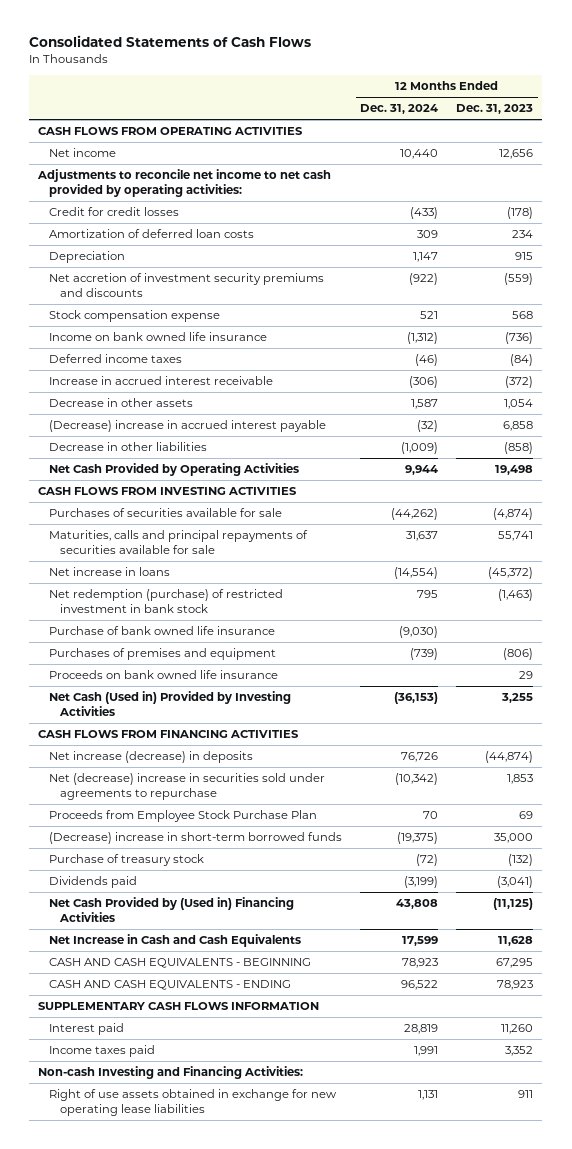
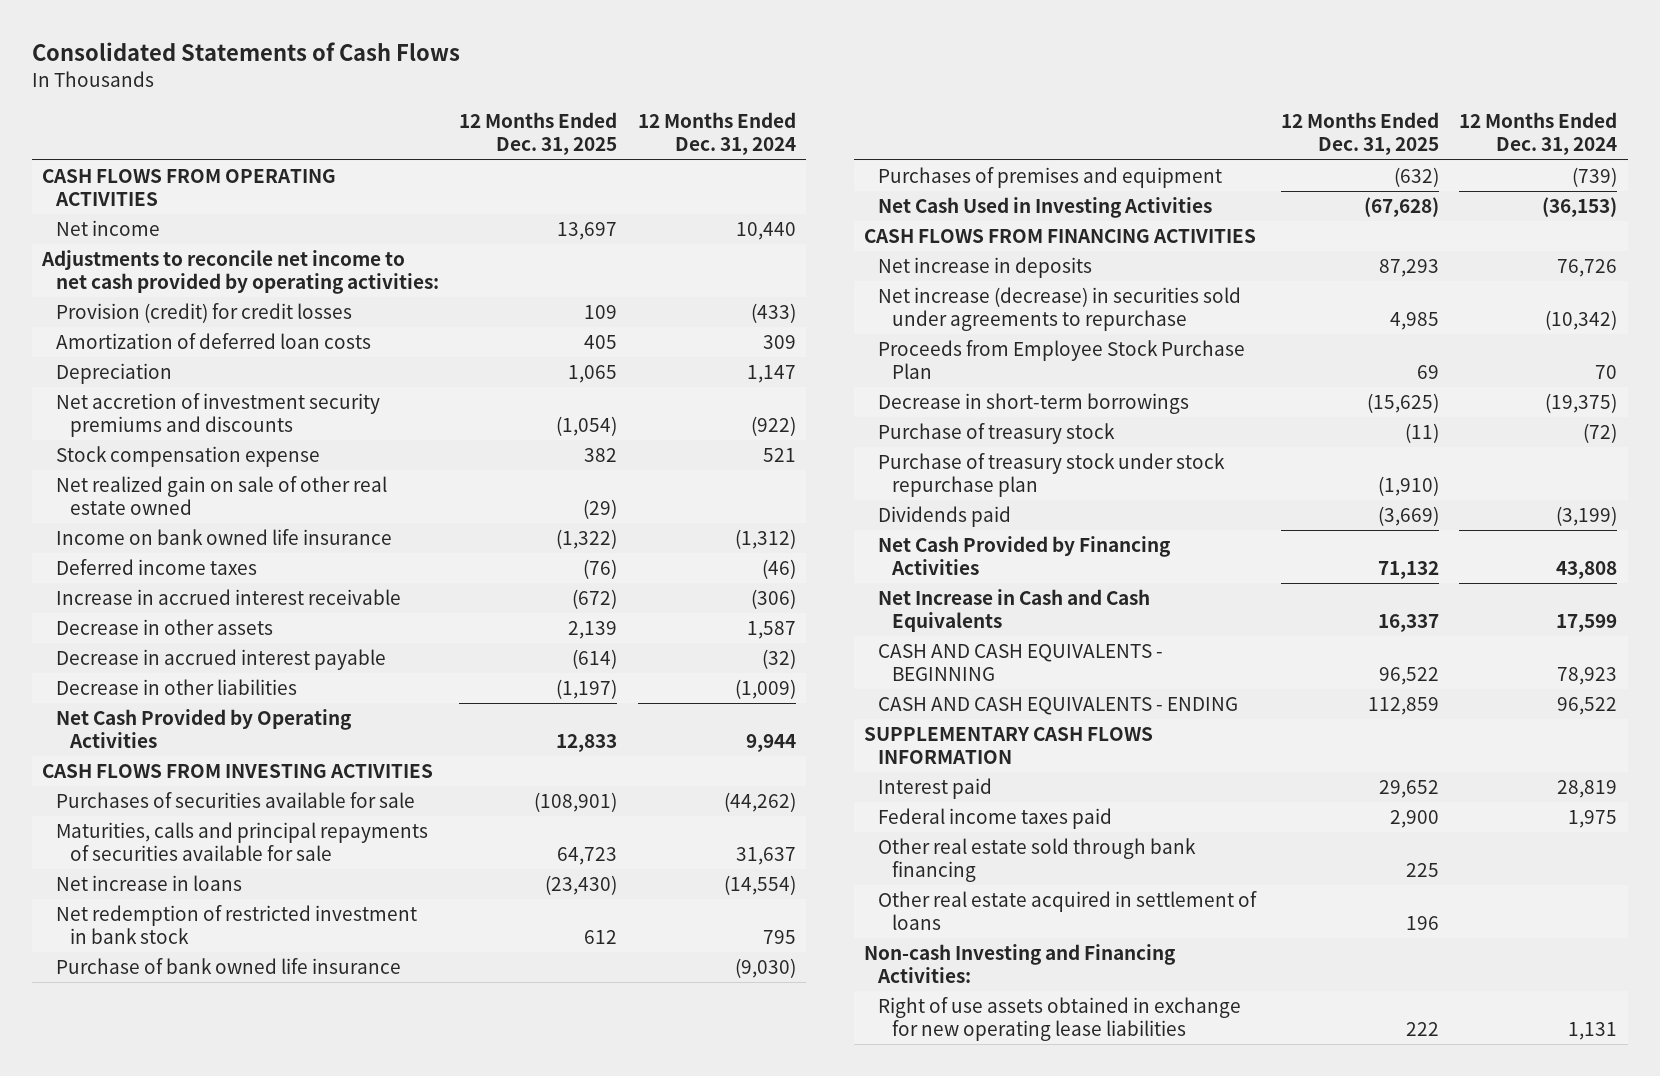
[456,104,534,115] Dec. 31, 2023 -> none
none -> [459,111,618,156] 12 Months Ended Dec. 31, 2025
[49,207,180,217] Credit for credit losses -> [56,302,353,323] Provision (credit) for credit losses
none -> [56,475,388,516] Net realized gain on sale of other real estate owned
[49,420,327,433] (Decrease) increase in accrued interest payable -> [56,648,387,670] Decrease in accrued interest payable
[49,589,284,614] Net redemption (purchase) of restricted investment in bank stock -> [56,904,418,945] Net redemption of restricted investment in bank stock
[49,670,279,680] Proceeds on bank owned life insurance -> none
[49,691,292,717] Net Cash (Used in) Provided by Investing Activities -> [877,196,1212,218] Net Cash Used in Investing Activities
[49,751,254,764] Net increase (decrease) in deposits -> [877,256,1092,278] Net increase in deposits
[49,773,326,801] Net (decrease) increase in securities sold under agreements to repurchase -> [877,286,1241,332] Net increase (decrease) in securities sold under agreements to repurchase
[49,832,343,845] (Decrease) increase in short-term borrowed funds -> [877,392,1189,414] Decrease in short-term borrowings
none -> [877,452,1225,498] Purchase of treasury stock under stock repurchase plan
[49,897,295,923] Net Cash Provided by (Used in) Financing Activities -> [877,535,1171,576] Net Cash Provided by Financing Activities
[49,1045,156,1058] Income taxes paid -> [877,807,1112,829] Federal income taxes paid
[414,1046,439,1057] 1,991 -> [1568,809,1618,828] 1,975
none -> [877,837,1196,883] Other real estate sold through bank financing
none -> [877,890,1257,931] Other real estate acquired in settlement of loans

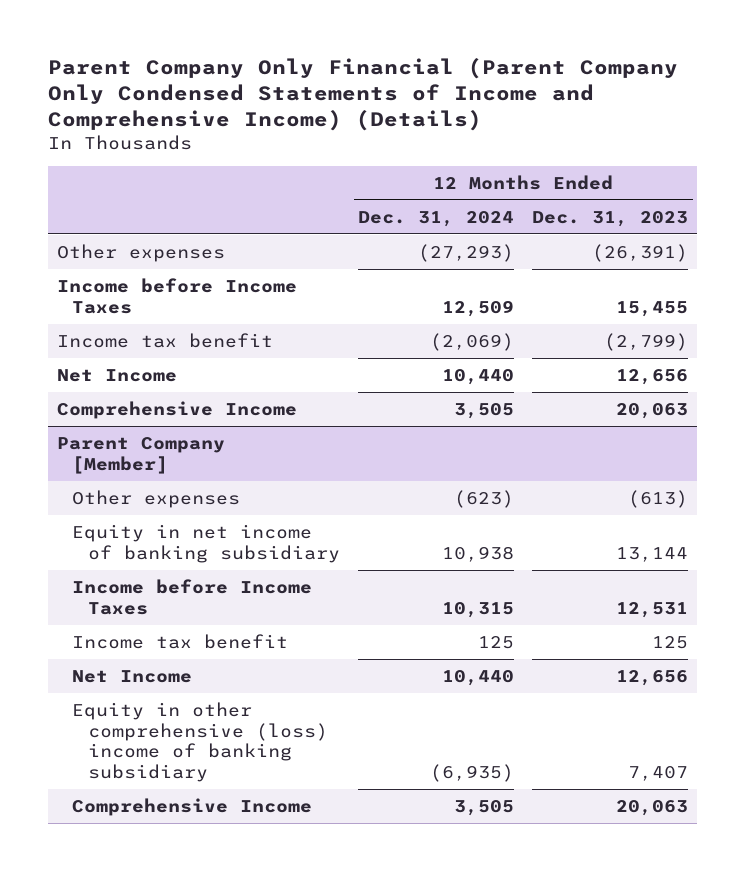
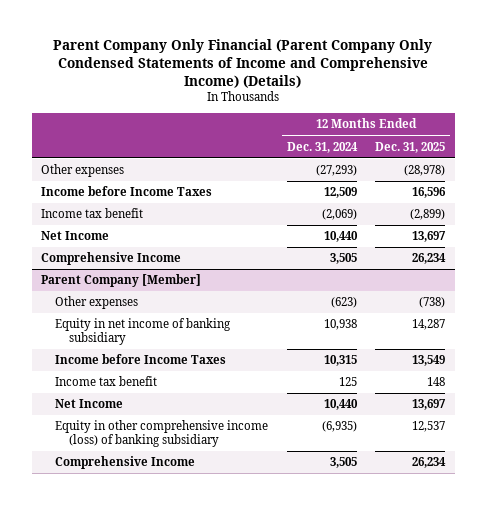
[532,210,689,227] Dec. 31, 2023 -> none
none -> [375,141,446,153] Dec. 31, 2025
[72,701,329,783] Equity in other comprehensive (loss) income of banking subsidiary -> [55,420,269,448] Equity in other comprehensive income (loss) of banking subsidiary

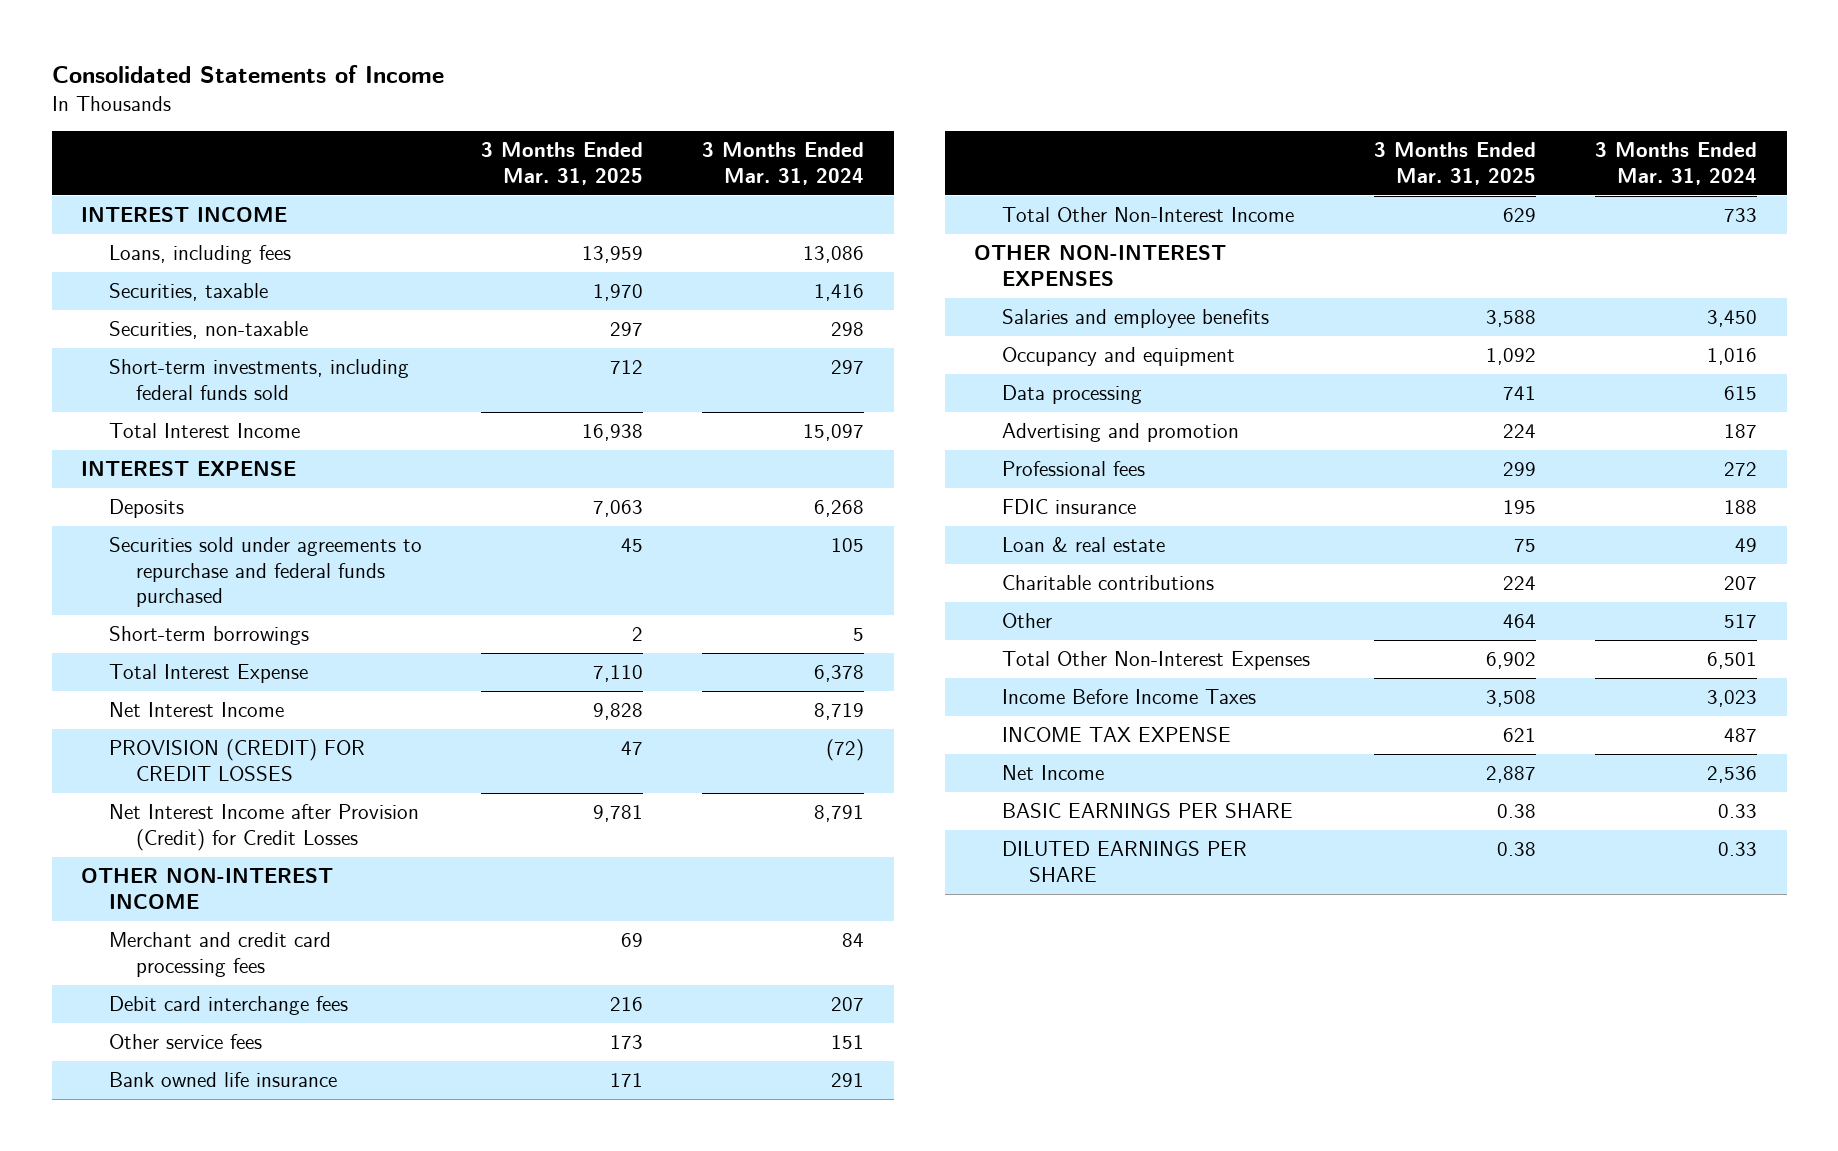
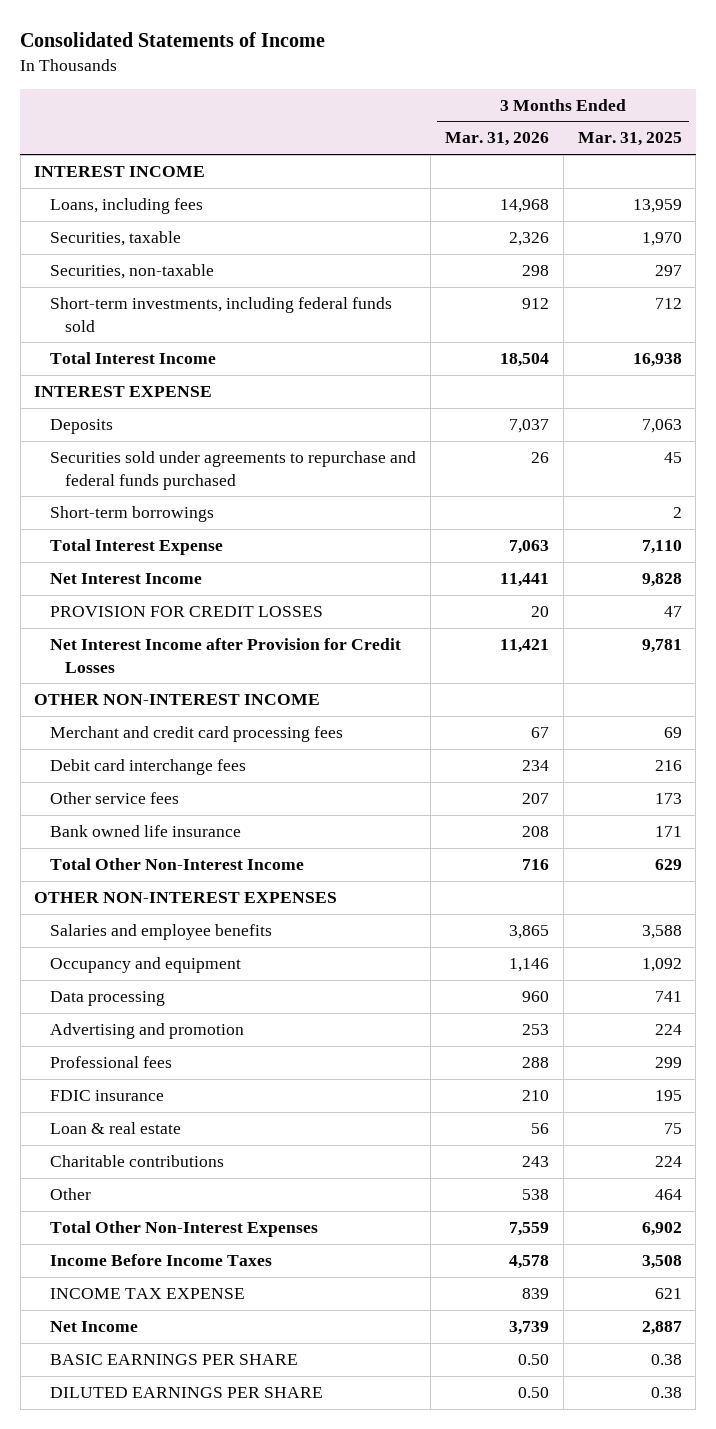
[702,142,865,185] 3 Months Ended Mar. 31, 2024 -> none
none -> [444,132,549,147] Mar. 31, 2026
[108,739,365,781] PROVISION (CREDIT) FOR CREDIT LOSSES -> [49,606,323,618] PROVISION FOR CREDIT LOSSES
[108,804,419,851] Net Interest Income after Provision (Credit) for Credit Losses -> [49,638,401,673] Net Interest Income after Provision for Credit Losses

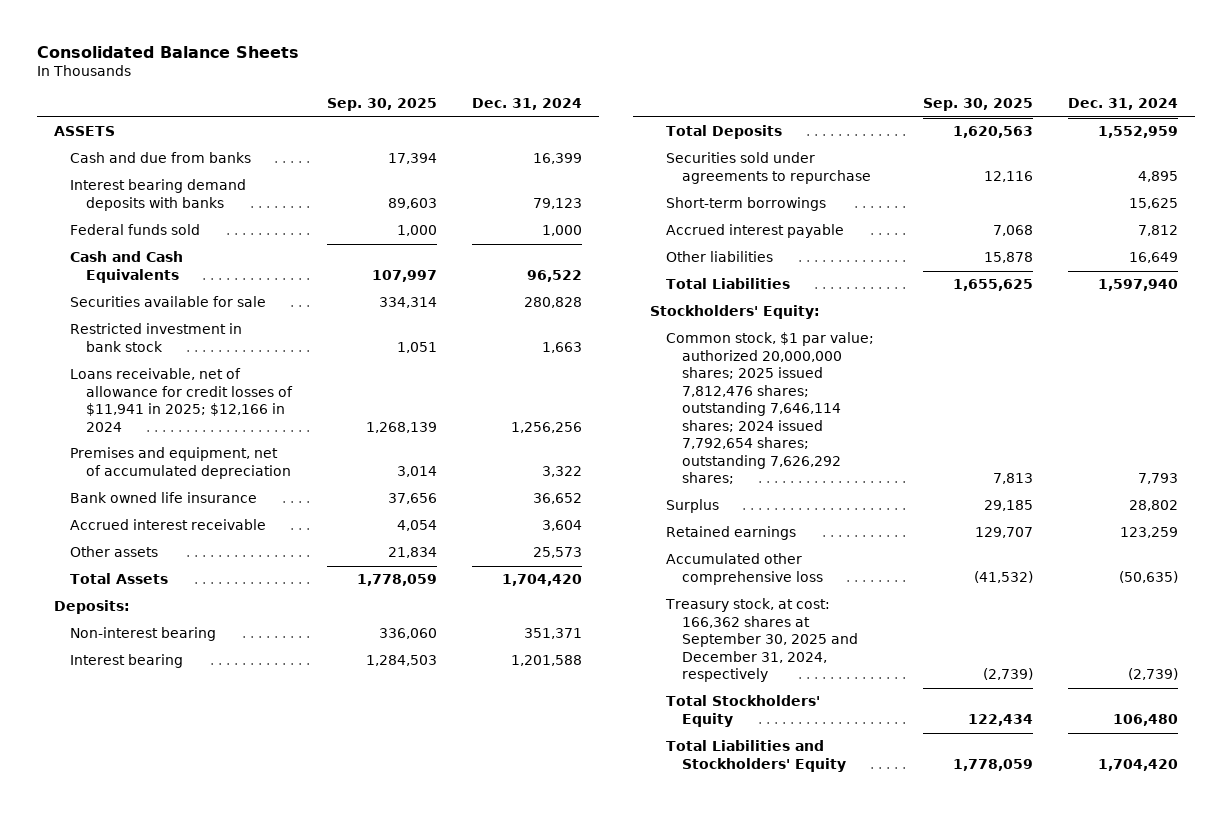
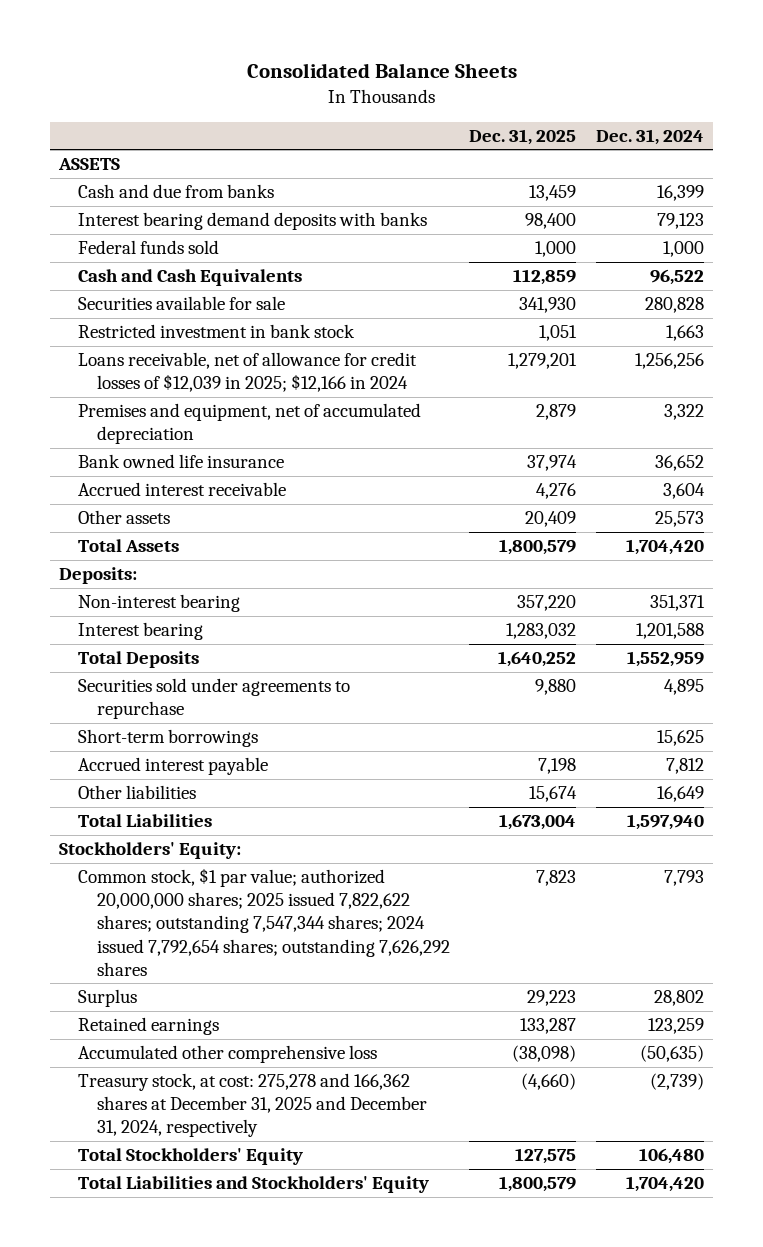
[326,98,437,112] Sep. 30, 2025 -> none
none -> [469,128,577,145] Dec. 31, 2025
[70,368,294,432] Loans receivable, net of allowance for credit losses of $11,941 in 2025; $12,166 in 2024 -> [78,352,418,393] Loans receivable, net of allowance for credit losses of $12,039 in 2025; $12,166 in 2024
[666,332,875,485] Common stock, $1 par value; authorized 20,000,000 shares; 2025 issued 7,812,476 shares; outstanding 7,646,114 shares; 2024 issued 7,792,654 shares; outstanding 7,626,292 shares; -> [78,868,450,976] Common stock, $1 par value; authorized 20,000,000 shares; 2025 issued 7,822,622 shares; outstanding 7,547,344 shares; 2024 issued 7,792,654 shares; outstanding 7,626,292 shares
[665,598,859,683] Treasury stock, at cost: 166,362 shares at September 30, 2025 and December 31, 2024, respectively -> [78,1073,427,1138] Treasury stock, at cost: 275,278 and 166,362 shares at December 31, 2025 and December 31, 2024, respectively

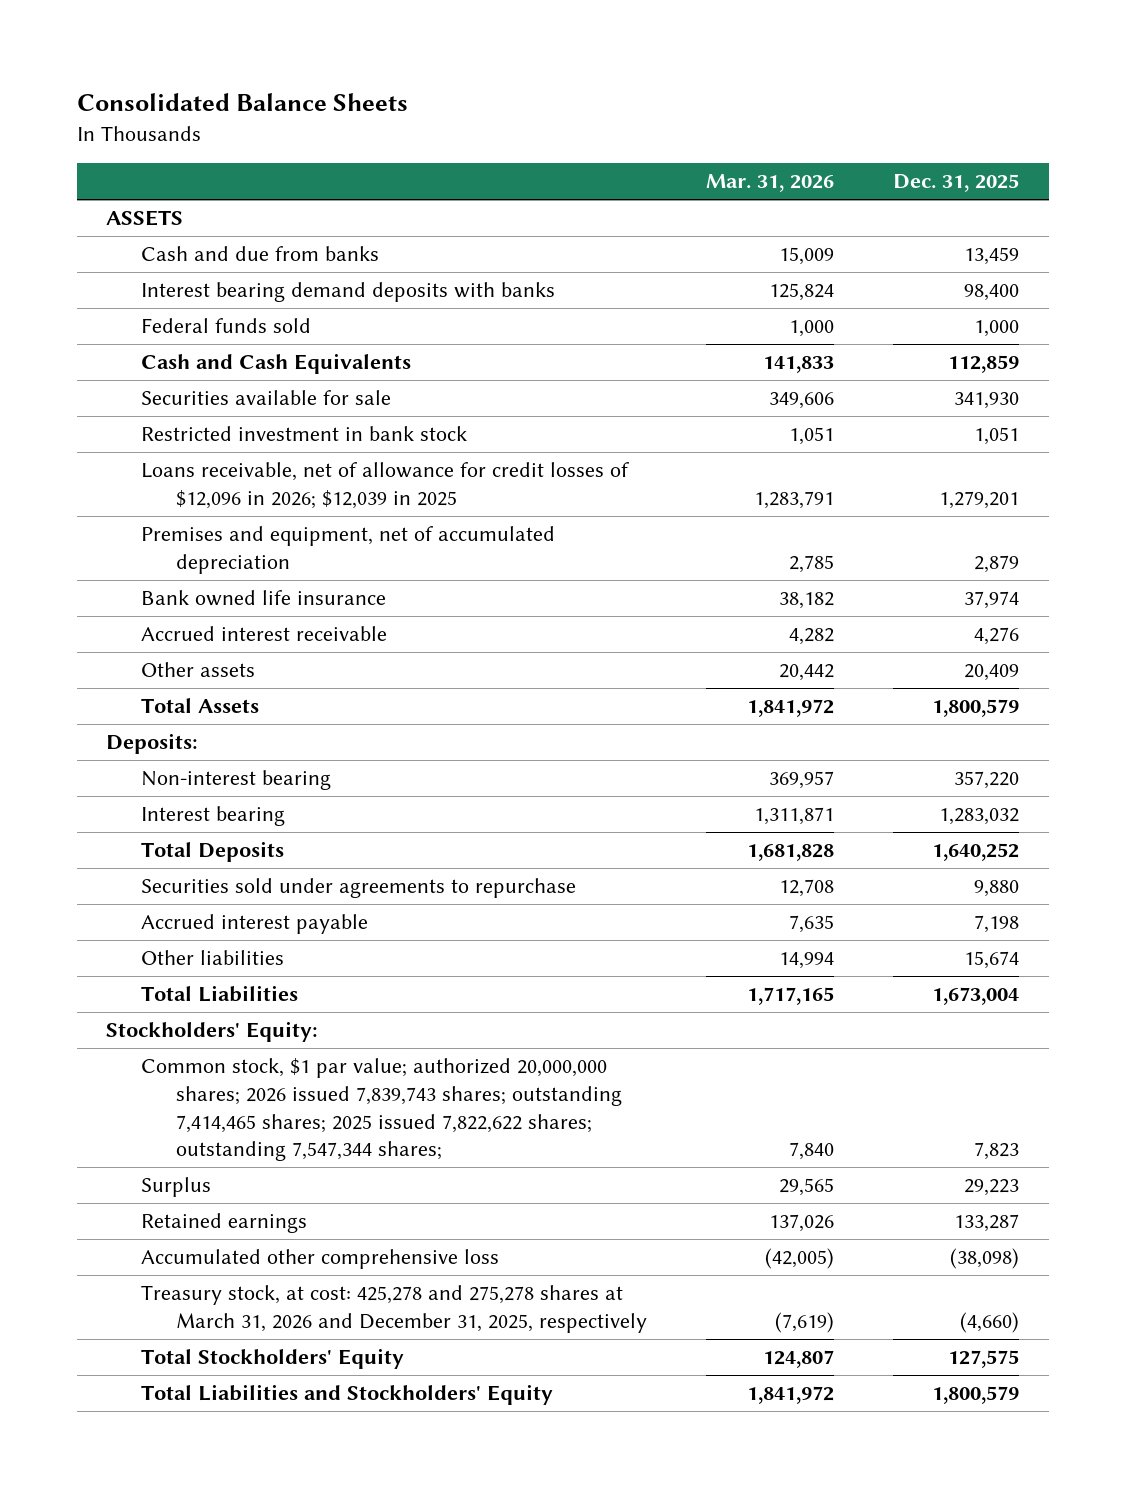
[595,128,704,145] Dec. 31, 2024 -> none
none -> [706,174,835,193] Mar. 31, 2026
[78,352,418,393] Loans receivable, net of allowance for credit losses of $12,039 in 2025; $12,166 in 2024 -> [141,462,630,509] Loans receivable, net of allowance for credit losses of $12,096 in 2026; $12,039 in 2025
[78,729,259,748] Short-term borrowings -> none
[78,868,450,976] Common stock, $1 par value; authorized 20,000,000 shares; 2025 issued 7,822,622 shares; outstanding 7,547,344 shares; 2024 issued 7,792,654 shares; outstanding 7,626,292 shares -> [141,1058,623,1162] Common stock, $1 par value; authorized 20,000,000 shares; 2026 issued 7,839,743 shares; outstanding 7,414,465 shares; 2025 issued 7,822,622 shares; outstanding 7,547,344 shares;
[78,1073,427,1138] Treasury stock, at cost: 275,278 and 166,362 shares at December 31, 2025 and December 31, 2024, respectively -> [141,1285,648,1333] Treasury stock, at cost: 425,278 and 275,278 shares at March 31, 2026 and December 31, 2025, respectively

